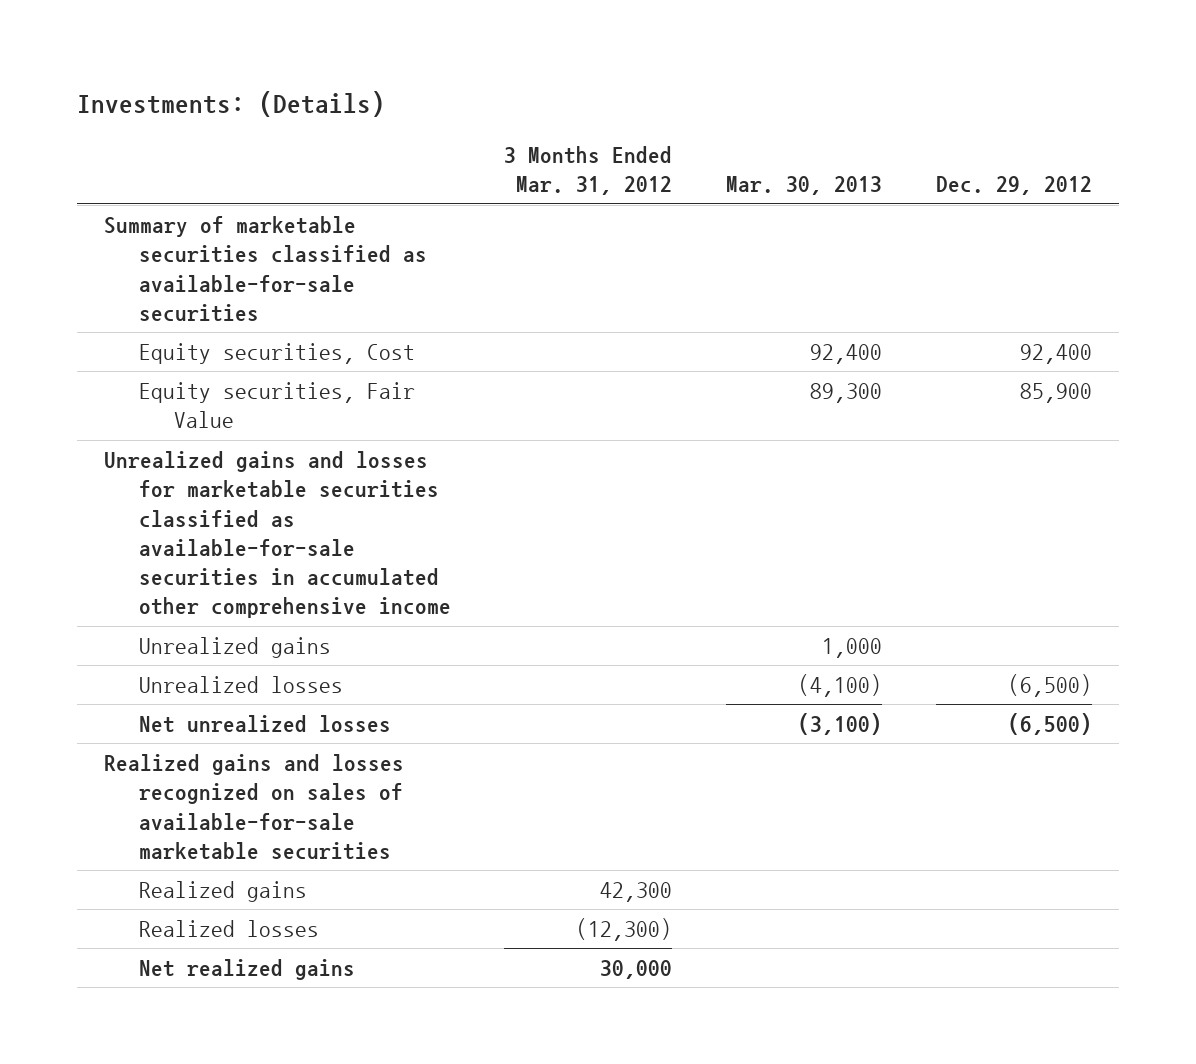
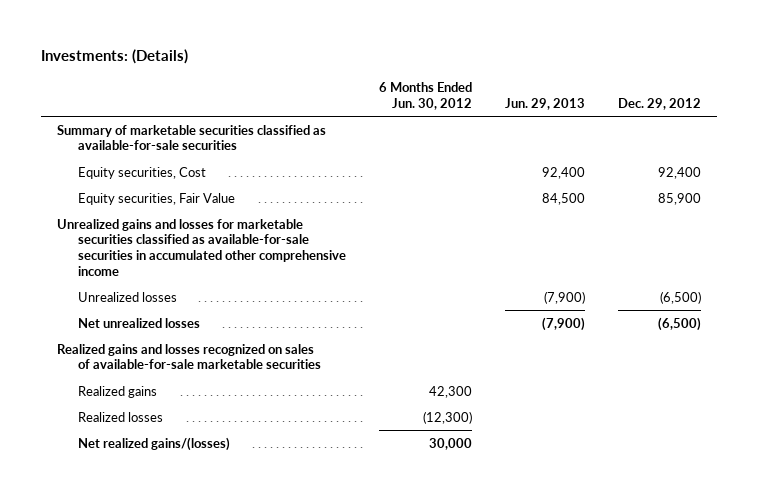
[504,146,673,196] 3 Months Ended Mar. 31, 2012 -> none
[726,176,883,196] Mar. 30, 2013 -> none
none -> [378,82,472,110] 6 Months Ended Jun. 30, 2012
none -> [504,97,585,110] Jun. 29, 2013
[138,636,331,658] Unrealized gains -> none
[138,958,355,980] Net realized gains -> [78,436,231,451] Net realized gains/(losses)

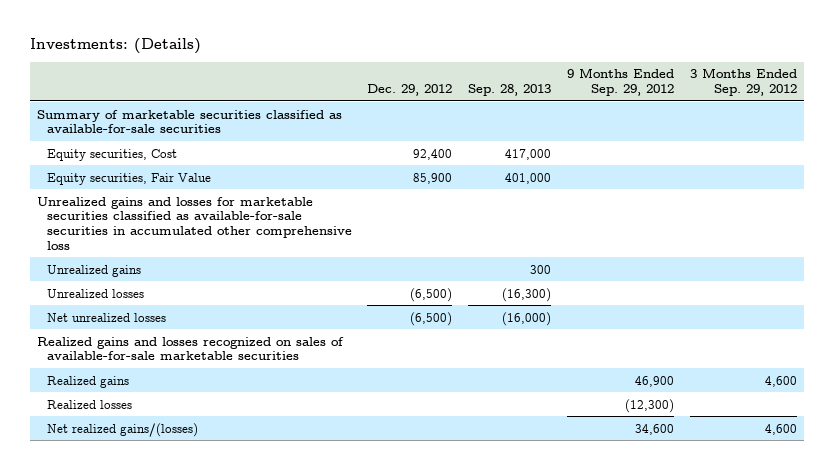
[378,82,472,110] 6 Months Ended Jun. 30, 2012 -> none
[504,97,585,110] Jun. 29, 2013 -> none
none -> [468,83,552,96] Sep. 28, 2013
none -> [566,68,674,96] 9 Months Ended Sep. 29, 2012
none -> [689,68,797,96] 3 Months Ended Sep. 29, 2012
[57,218,347,276] Unrealized gains and losses for marketable securities classified as available-for-sale securities in accumulated other comprehensive income -> [37,196,352,250] Unrealized gains and losses for marketable securities classified as available-for-sale securities in accumulated other comprehensive loss
none -> [46,264,141,277] Unrealized gains

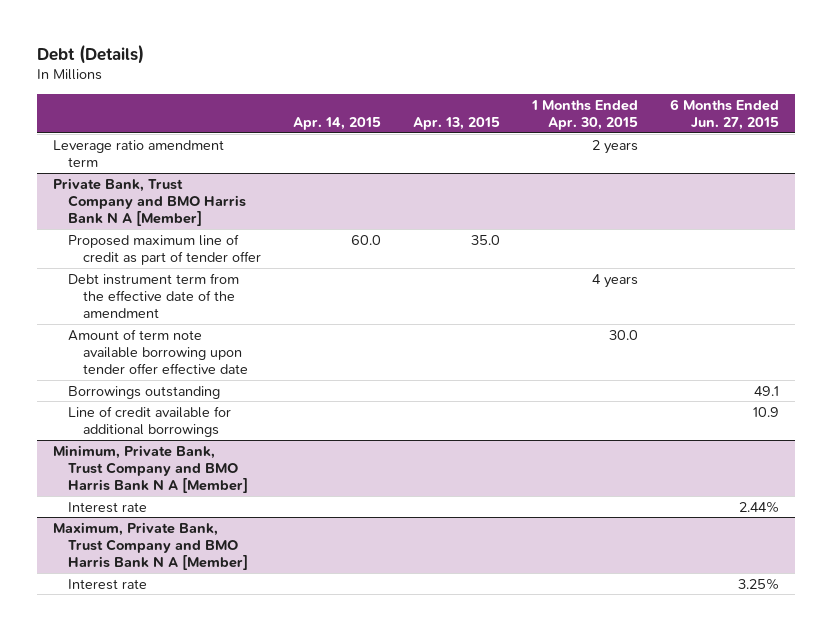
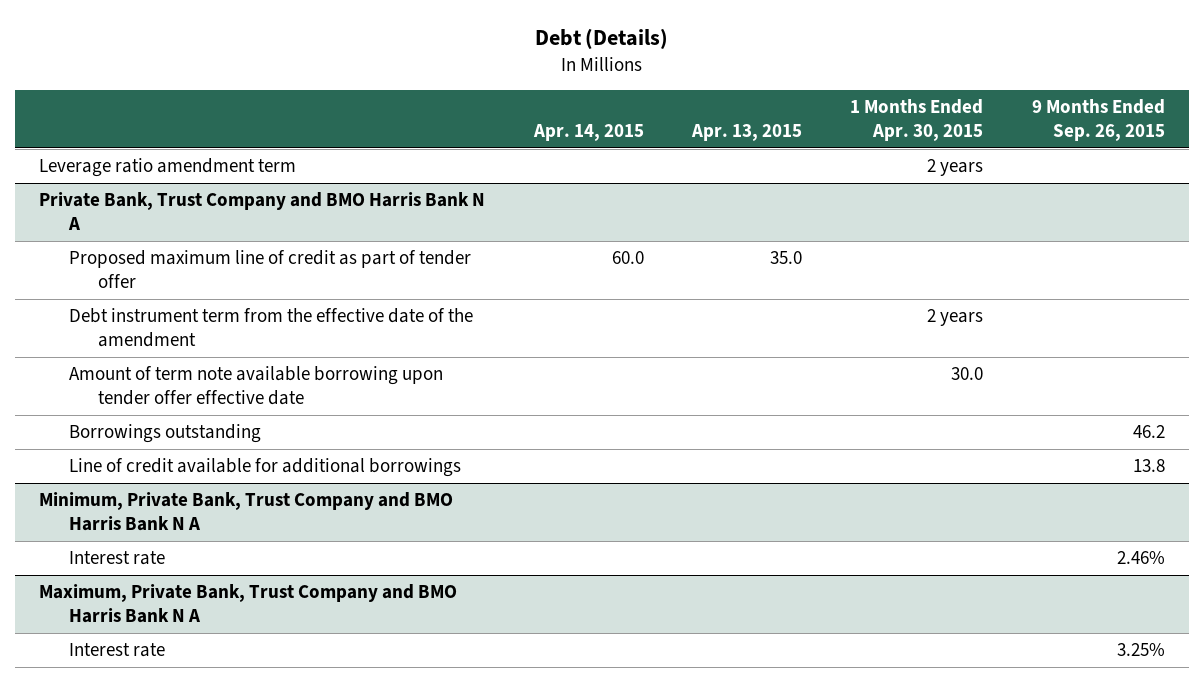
[670,98,780,131] 6 Months Ended Jun. 27, 2015 -> none
none -> [1031,98,1165,141] 9 Months Ended Sep. 26, 2015
[53,177,246,227] Private Bank, Trust Company and BMO Harris Bank N A [Member] -> [39,192,486,231] Private Bank, Trust Company and BMO Harris Bank N A
[591,273,638,288] 4 years -> [927,309,984,327] 2 years
[53,444,248,494] Minimum, Private Bank, Trust Company and BMO Harris Bank N A [Member] -> [39,492,454,532] Minimum, Private Bank, Trust Company and BMO Harris Bank N A
[53,521,248,571] Maximum, Private Bank, Trust Company and BMO Harris Bank N A [Member] -> [39,584,458,624] Maximum, Private Bank, Trust Company and BMO Harris Bank N A

